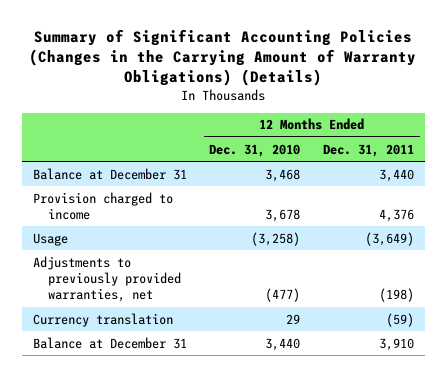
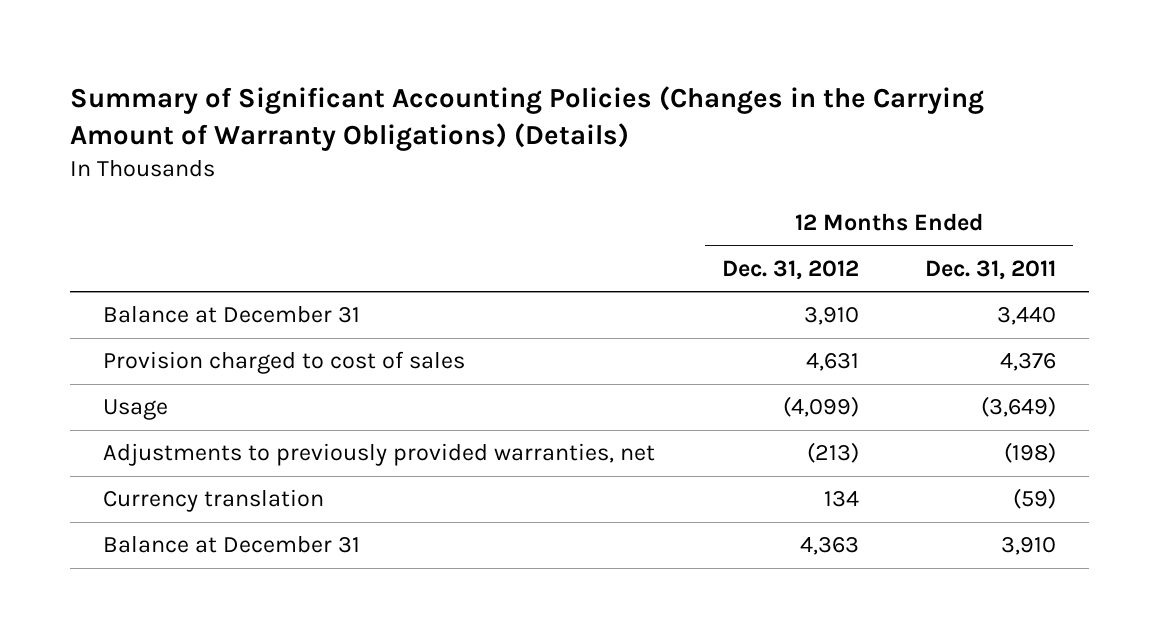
[209,143,301,157] Dec. 31, 2010 -> none
none -> [721,259,859,280] Dec. 31, 2012
[33,191,174,220] Provision charged to income -> [103,351,466,375] Provision charged to cost of sales

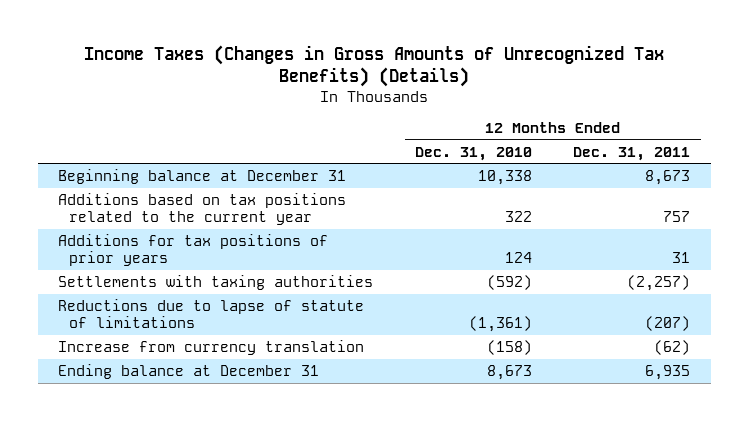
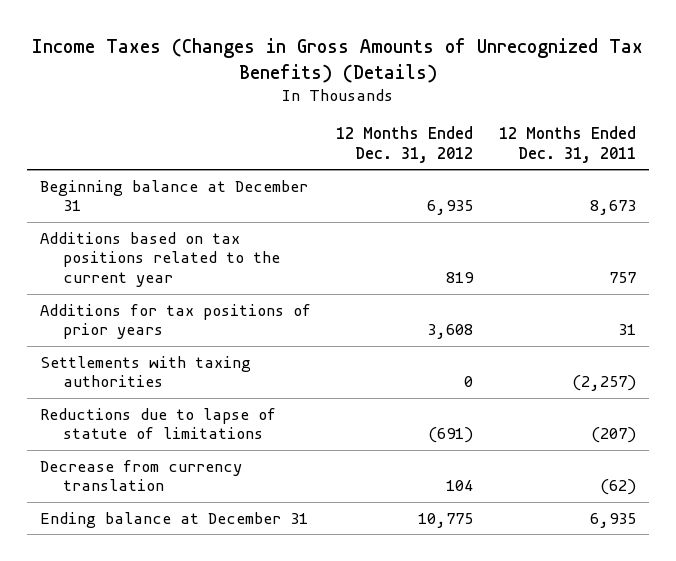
[414,146,532,161] Dec. 31, 2010 -> none
none -> [336,125,474,163] 12 Months Ended Dec. 31, 2012
[58,339,365,355] Increase from currency translation -> [39,459,242,492] Decrease from currency translation

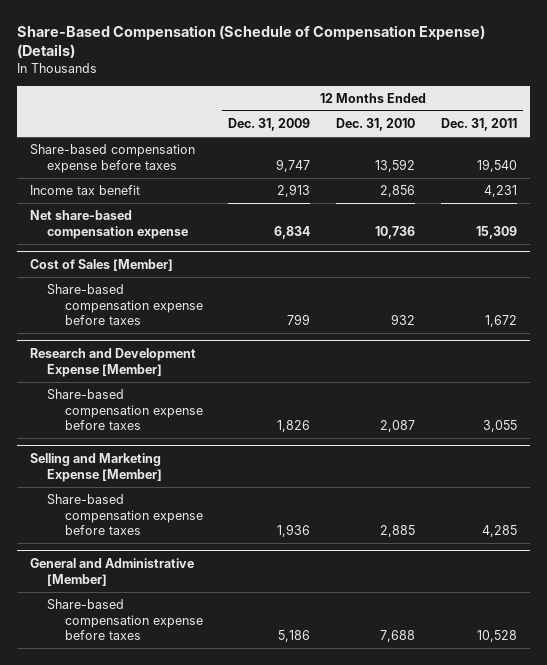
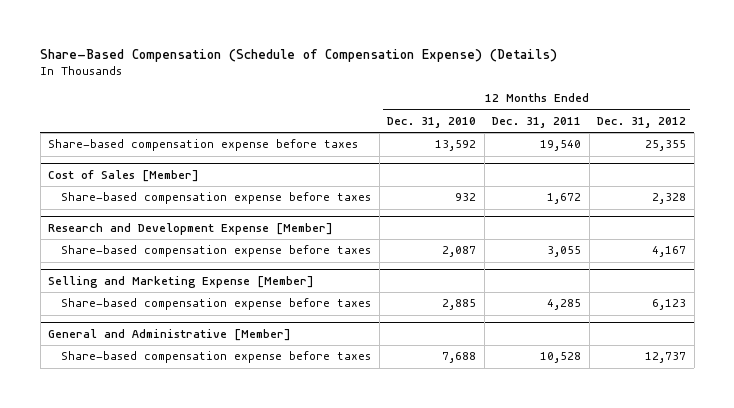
[228,118,311,132] Dec. 31, 2009 -> none
none -> [597,116,687,128] Dec. 31, 2012
[29,185,140,196] Income tax benefit -> none
[29,210,189,239] Net share-based compensation expense -> none

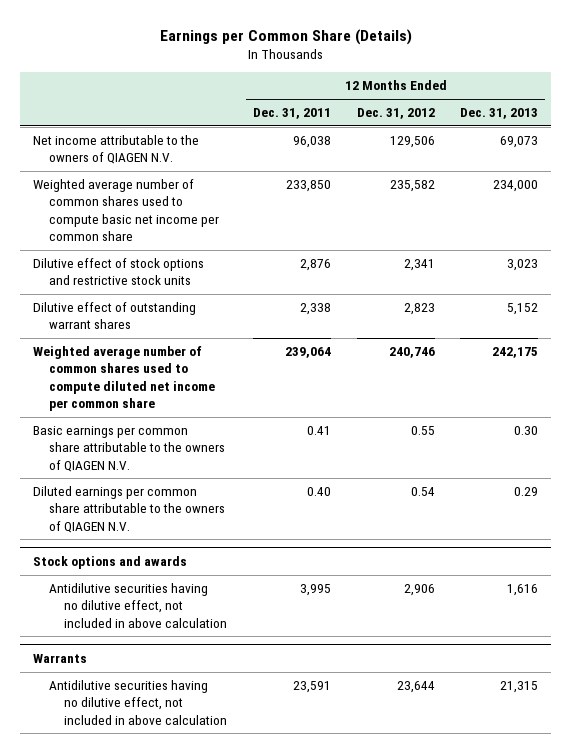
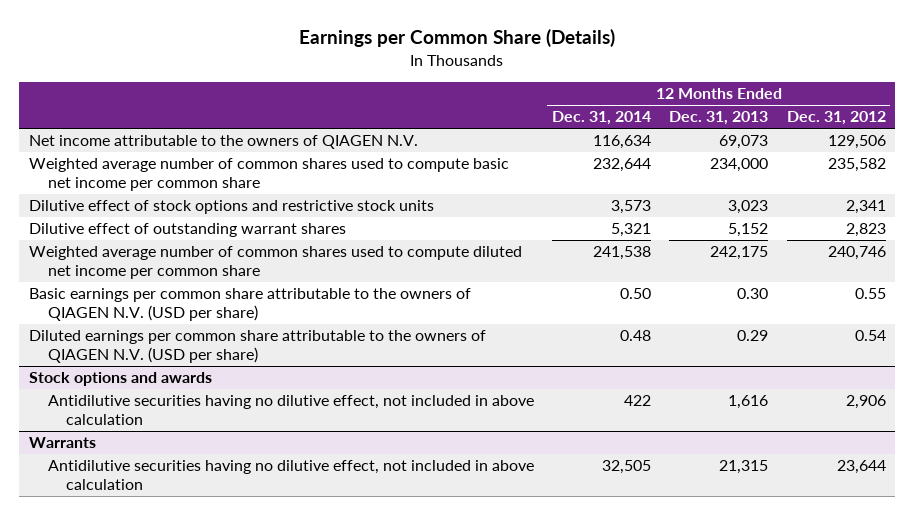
[252,108,331,120] Dec. 31, 2011 -> none
none -> [551,111,651,126] Dec. 31, 2014
[32,426,225,472] Basic earnings per common share attributable to the owners of QIAGEN N.V. -> [28,288,471,322] Basic earnings per common share attributable to the owners of QIAGEN N.V. (USD per share)
[32,486,225,533] Diluted earnings per common share attributable to the owners of QIAGEN N.V. -> [28,330,486,364] Diluted earnings per common share attributable to the owners of QIAGEN N.V. (USD per share)

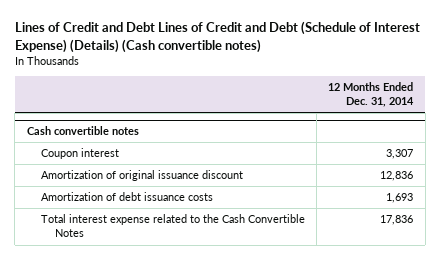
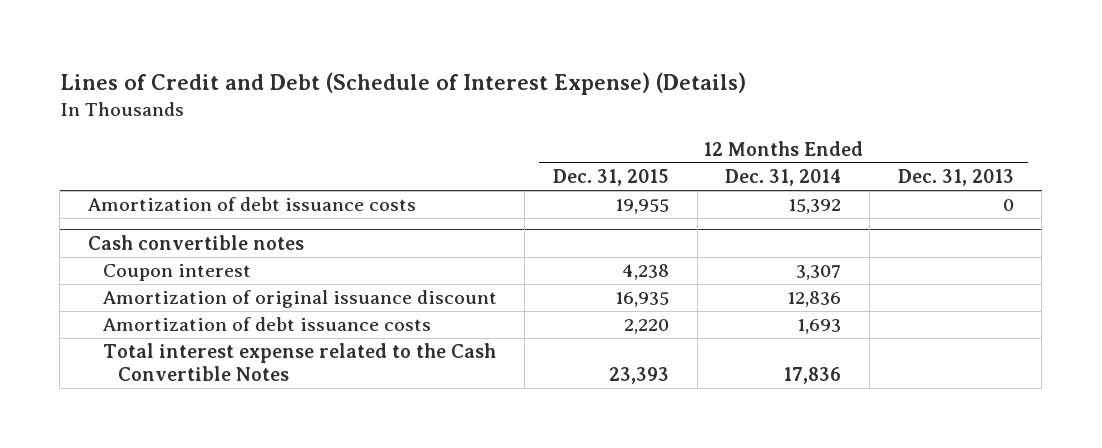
[14,21,420,53] Lines of Credit and Debt Lines of Credit and Debt (Schedule of Interest Expense) (Details) (Cash convertible notes) -> [59,71,746,95] Lines of Credit and Debt (Schedule of Interest Expense) (Details)
none -> [553,169,670,187] Dec. 31, 2015
none -> [897,169,1014,187] Dec. 31, 2013
none -> [88,197,417,212] Amortization of debt issuance costs

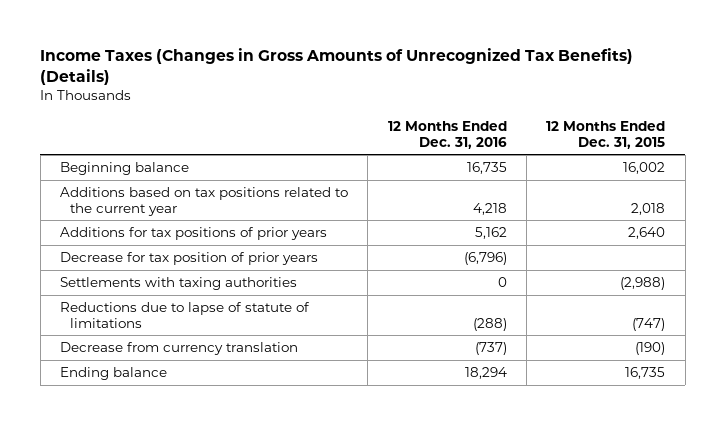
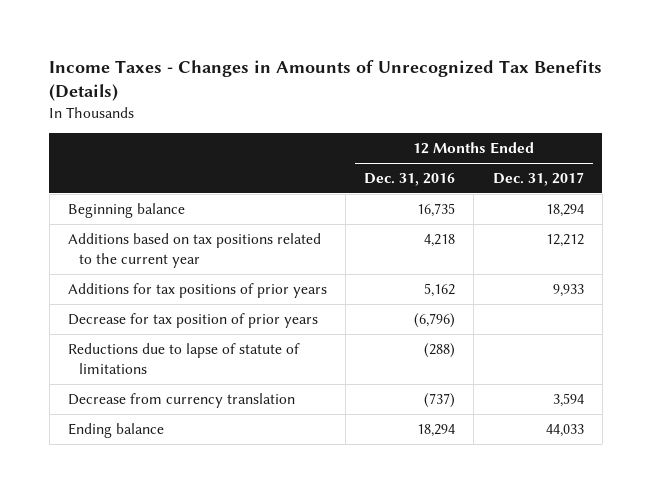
[40,48,634,86] Income Taxes (Changes in Gross Amounts of Unrecognized Tax Benefits) (Details) -> [49,60,603,102] Income Taxes - Changes in Amounts of Unrecognized Tax Benefits (Details)
[546,121,666,149] 12 Months Ended Dec. 31, 2015 -> none
none -> [492,172,584,187] Dec. 31, 2017
[60,276,298,290] Settlements with taxing authorities -> none

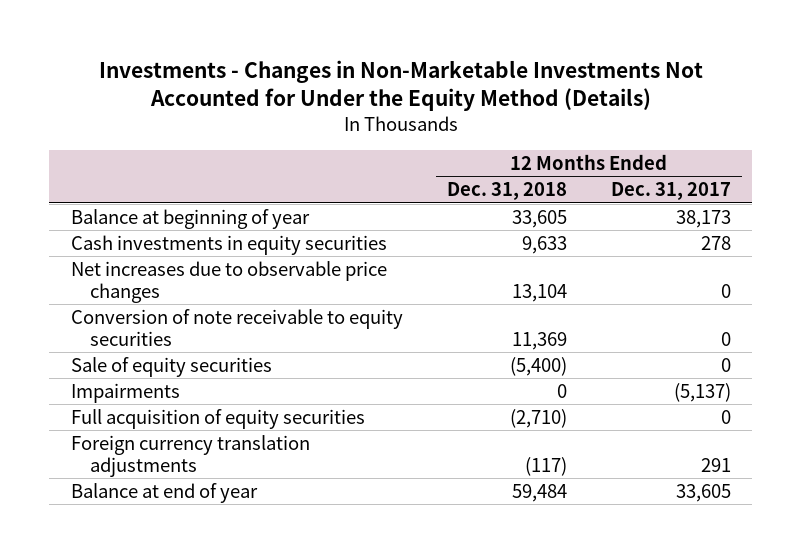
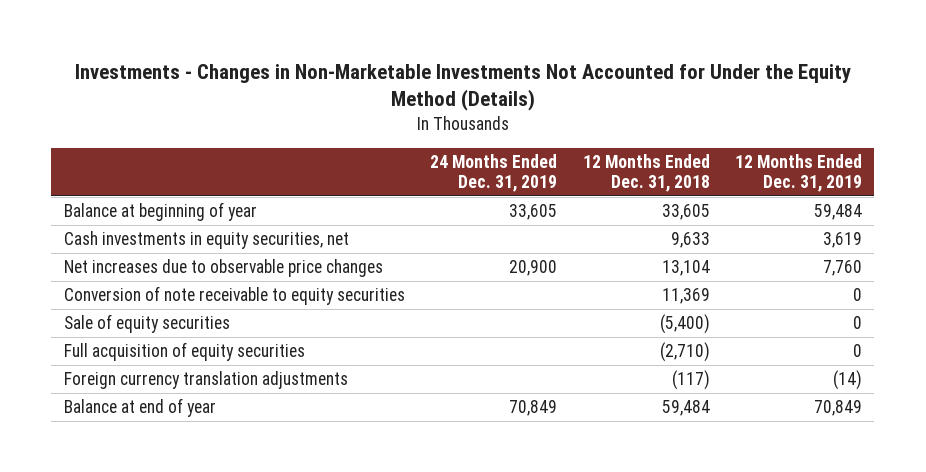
[610,182,731,201] Dec. 31, 2017 -> none
none -> [430,153,558,193] 24 Months Ended Dec. 31, 2019
none -> [734,153,862,193] 12 Months Ended Dec. 31, 2019
[71,234,388,255] Cash investments in equity securities -> [64,231,350,250] Cash investments in equity securities, net
[71,382,181,403] Impairments -> none

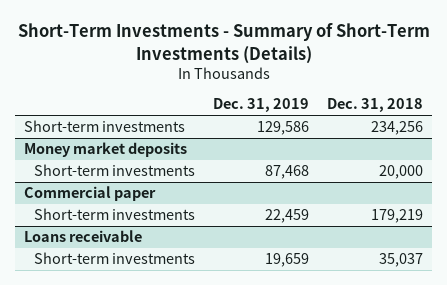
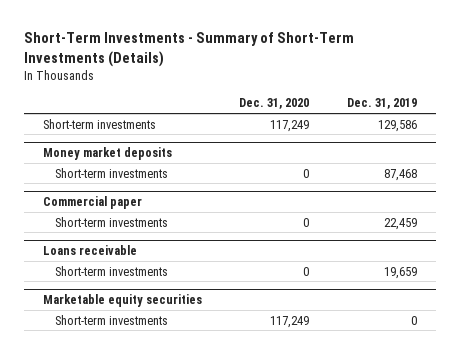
[327,98,424,113] Dec. 31, 2018 -> none
none -> [239,98,310,110] Dec. 31, 2020
none -> [42,293,202,307] Marketable equity securities
none -> [55,314,169,325] Short-term investments

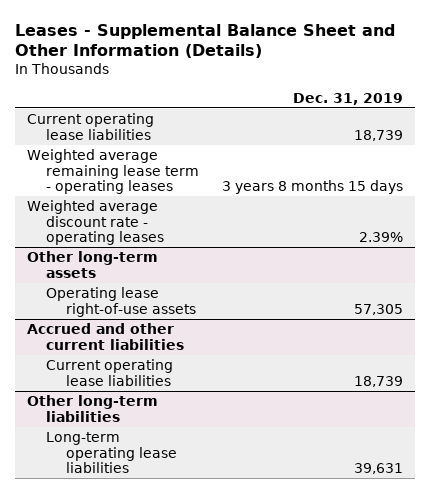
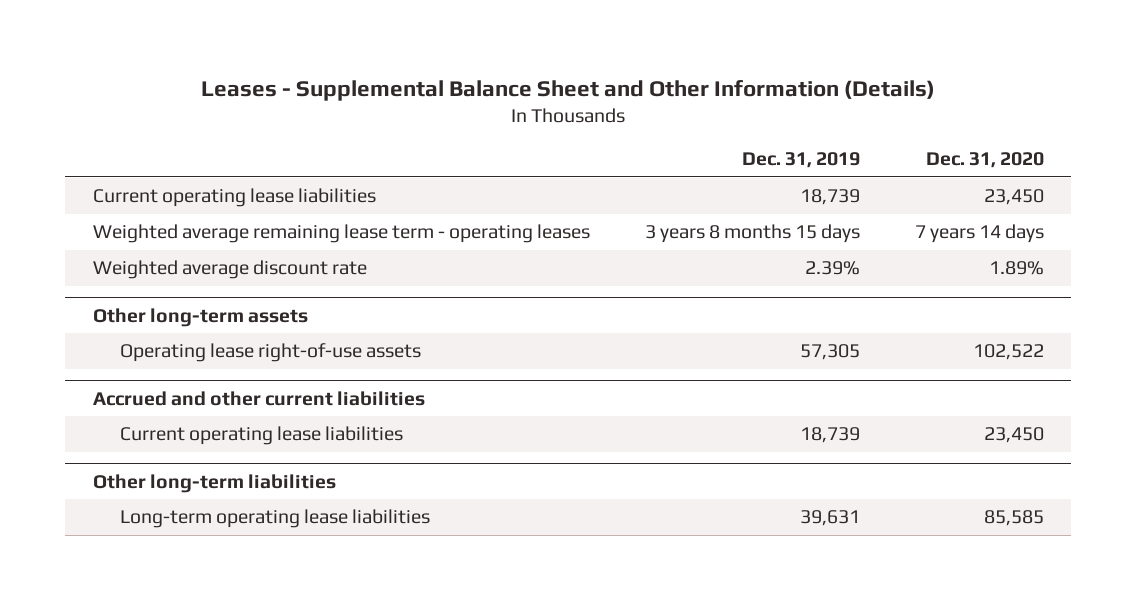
none -> [925,152,1044,169] Dec. 31, 2020
[26,199,165,246] Weighted average discount rate - operating leases -> [92,260,367,280] Weighted average discount rate

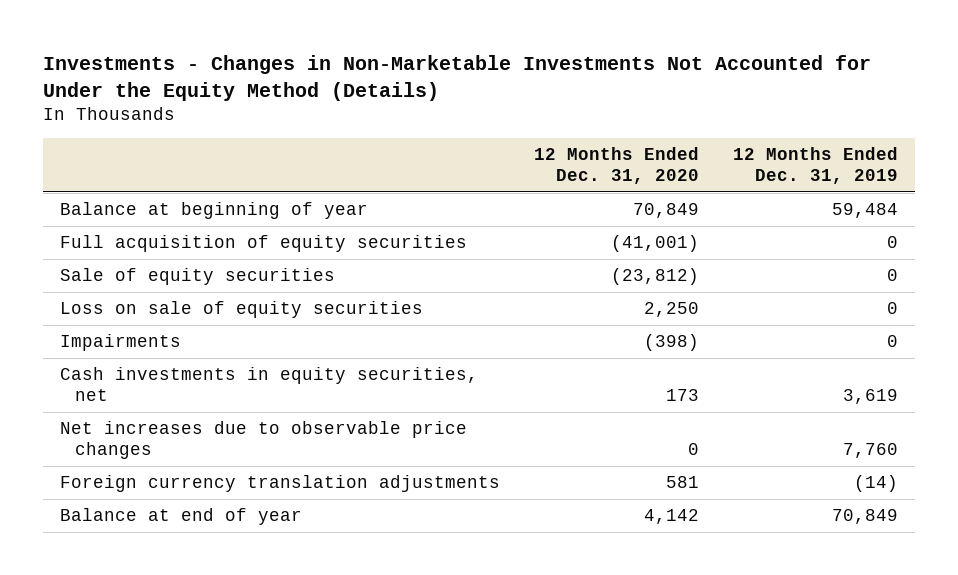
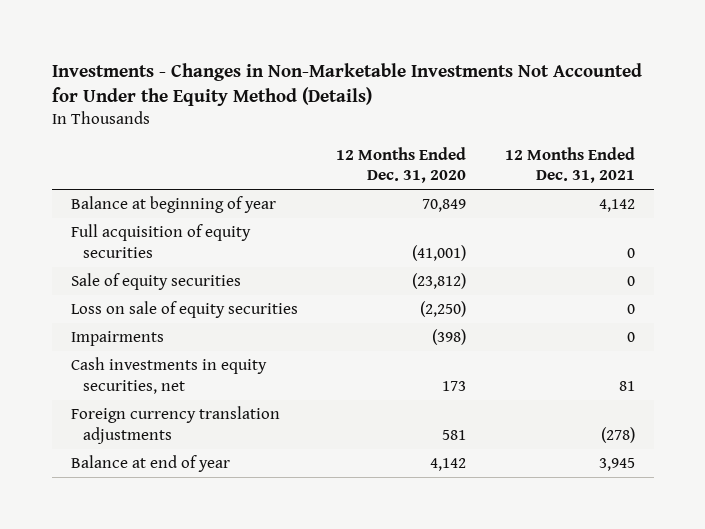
[732,146,898,184] 12 Months Ended Dec. 31, 2019 -> none
none -> [504,146,635,184] 12 Months Ended Dec. 31, 2021
[643,302,699,318] 2,250 -> [420,301,467,318] (2,250)
[60,421,468,460] Net increases due to observable price changes -> none

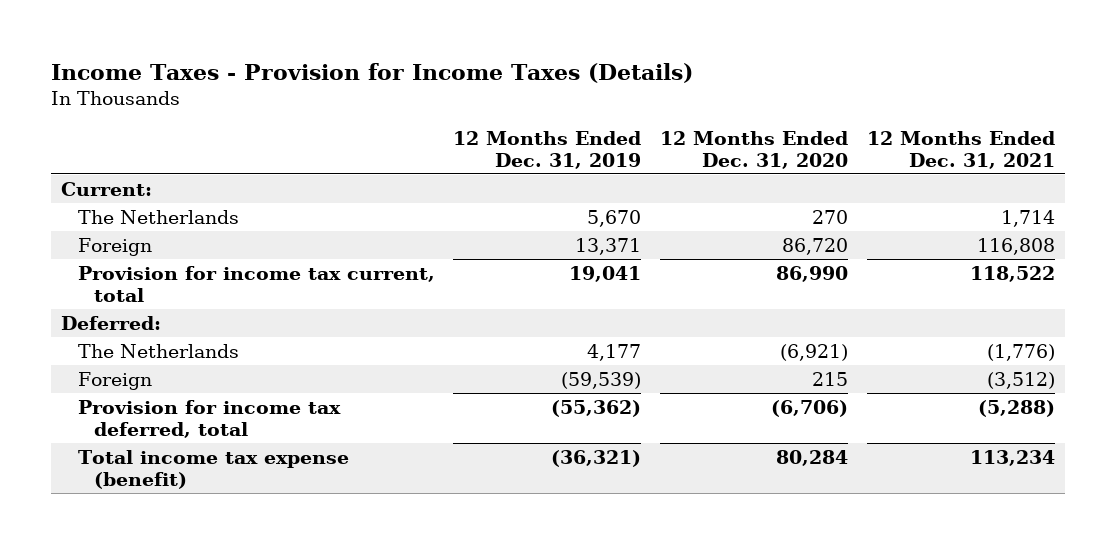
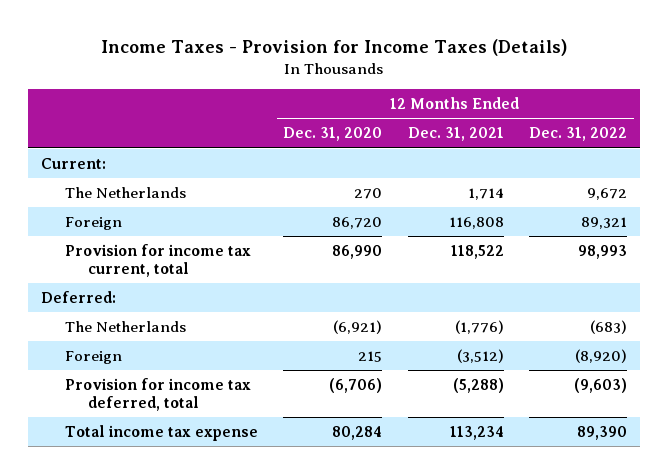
[453,130,642,169] 12 Months Ended Dec. 31, 2019 -> none
none -> [529,127,628,142] Dec. 31, 2022
[77,449,349,489] Total income tax expense (benefit) -> [64,424,258,441] Total income tax expense

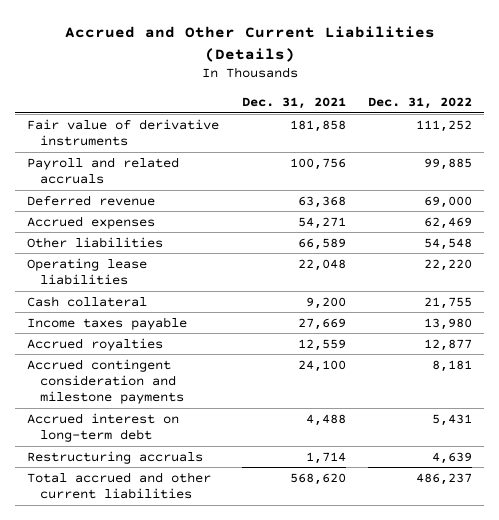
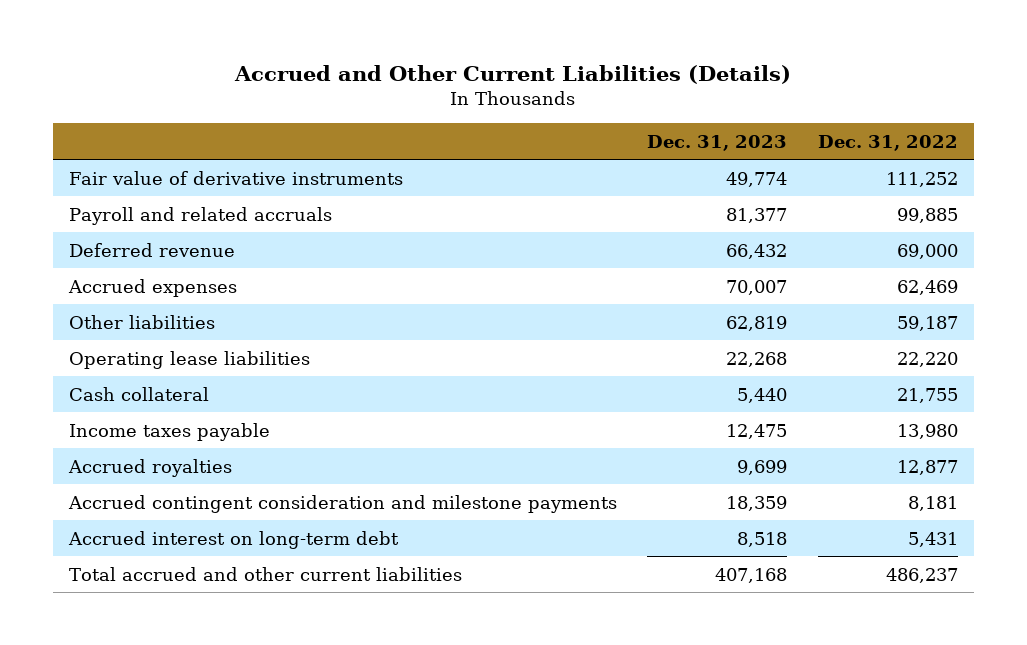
[241,97,346,110] Dec. 31, 2021 -> none
none -> [647,134,788,151] Dec. 31, 2023
[424,237,473,250] 54,548 -> [897,315,959,331] 59,187
[26,450,203,464] Restructuring accruals -> none

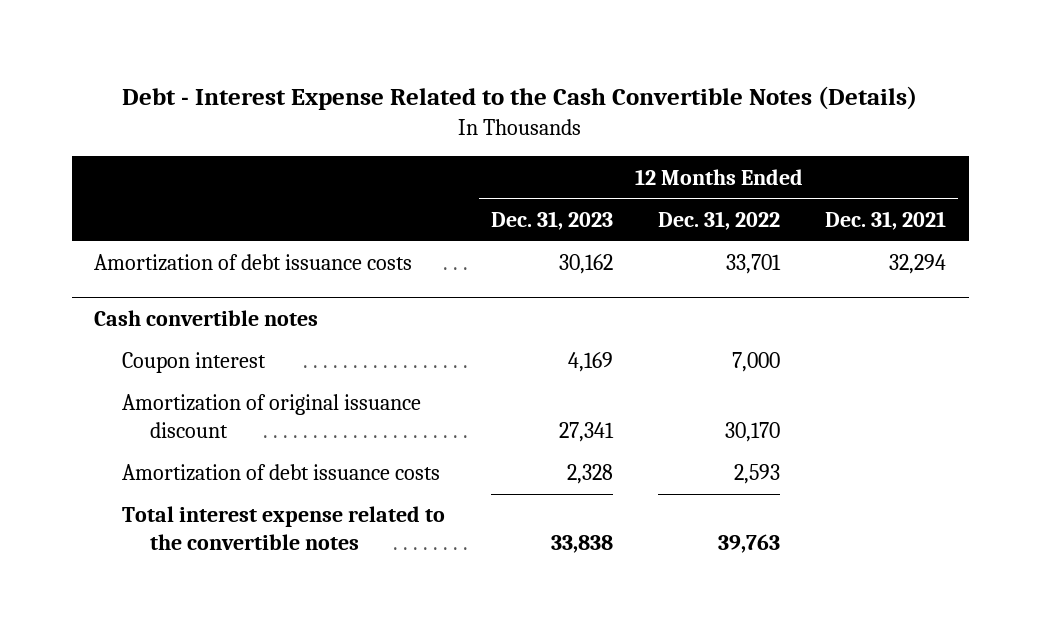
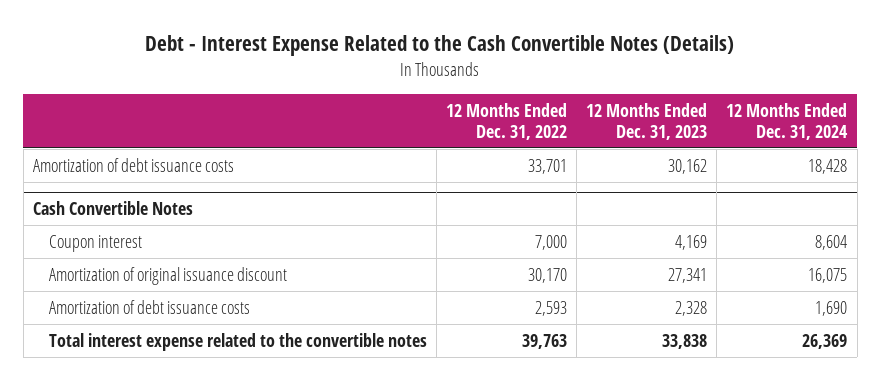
[825,211,947,231] Dec. 31, 2021 -> none
none -> [726,102,849,141] 12 Months Ended Dec. 31, 2024
[94,310,319,327] Cash convertible notes -> [32,201,193,216] Cash Convertible Notes

